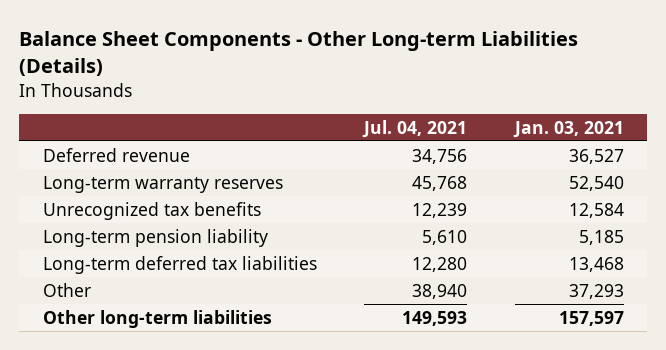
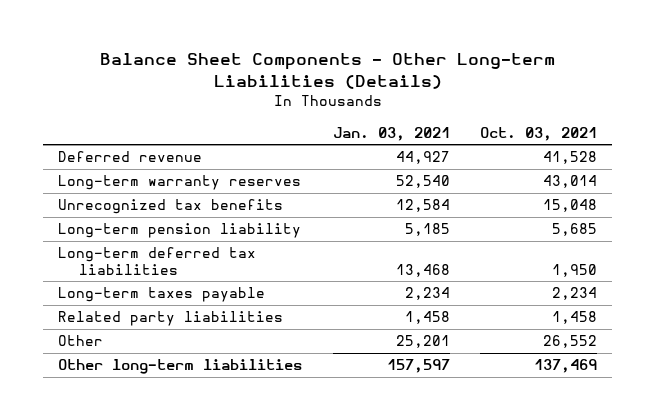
[362,119,468,138] Jul. 04, 2021 -> none
none -> [479,126,597,141] Oct. 03, 2021
[568,148,624,164] 36,527 -> [395,151,450,165] 44,927
none -> [58,287,266,303] Long-term taxes payable
none -> [58,311,284,327] Related party liabilities
[568,283,624,299] 37,293 -> [395,335,450,349] 25,201

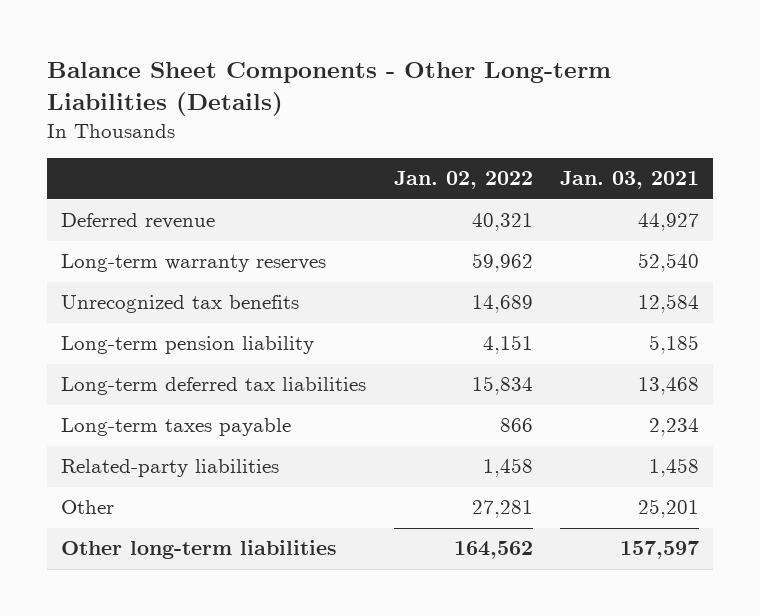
[479,126,597,141] Oct. 03, 2021 -> none
none -> [393,171,533,190] Jan. 02, 2022
[58,311,284,327] Related party liabilities -> [60,459,279,478] Related-party liabilities

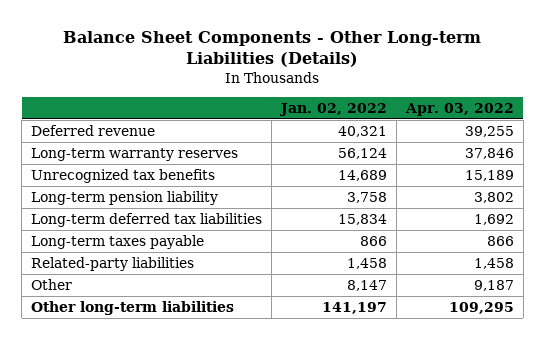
[560,171,700,190] Jan. 03, 2021 -> none
none -> [404,102,514,116] Apr. 03, 2022
[471,253,533,273] 59,962 -> [337,148,387,160] 56,124
[482,335,533,355] 4,151 -> [346,192,387,204] 3,758
[471,500,533,519] 27,281 -> [346,280,387,292] 8,147
[453,541,533,560] 164,562 -> [321,302,387,315] 141,197

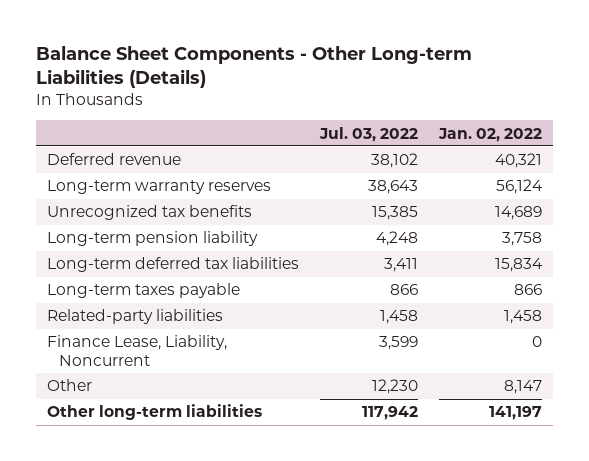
[404,102,514,116] Apr. 03, 2022 -> none
none -> [318,126,418,142] Jul. 03, 2022
none -> [46,335,227,366] Finance Lease, Liability, Noncurrent

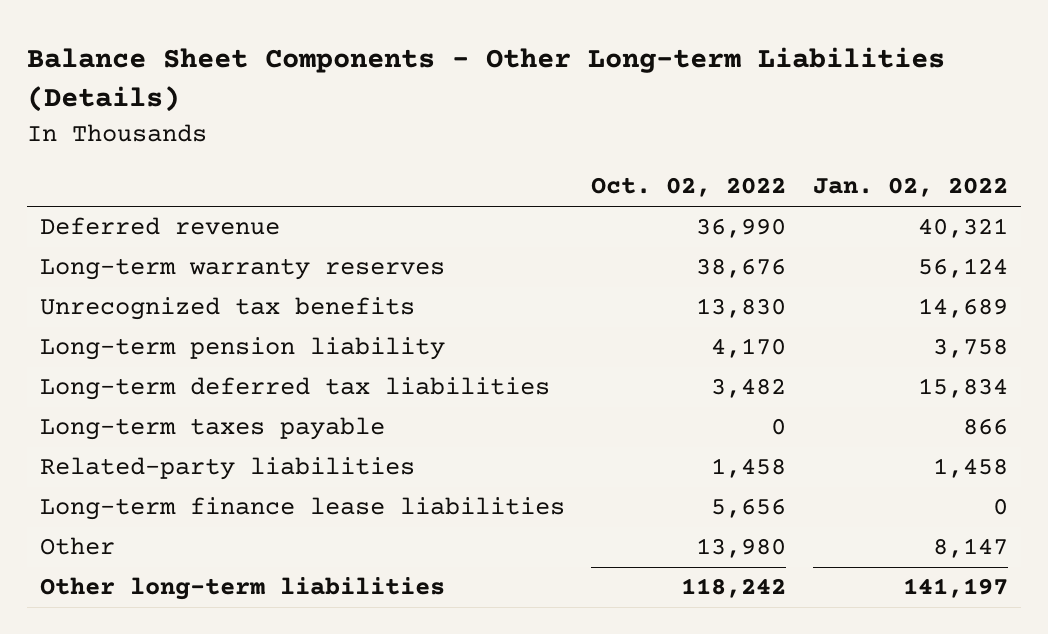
[318,126,418,142] Jul. 03, 2022 -> none
none -> [591,177,787,198] Oct. 02, 2022
[46,335,227,366] Finance Lease, Liability, Noncurrent -> [40,497,566,521] Long-term finance lease liabilities

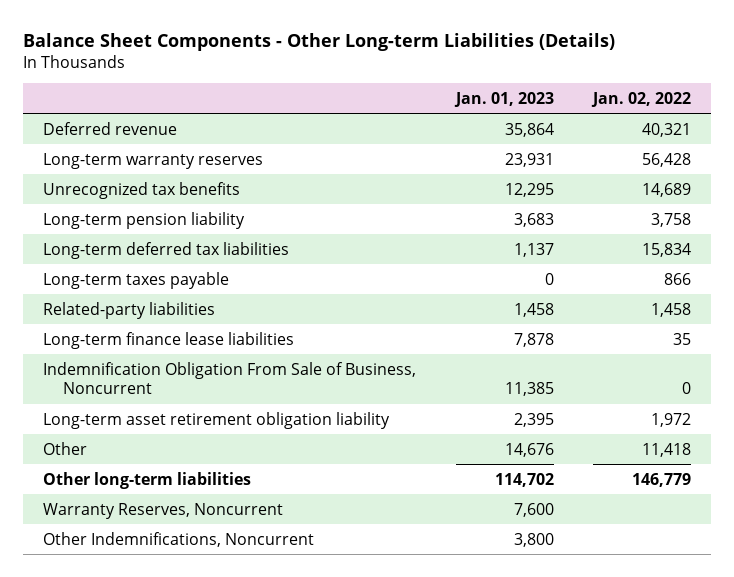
[591,177,787,198] Oct. 02, 2022 -> none
none -> [453,91,554,107] Jan. 01, 2023
[917,258,1008,279] 56,124 -> [642,152,692,167] 56,428
[992,498,1008,516] 0 -> [673,332,692,345] 35
none -> [42,361,416,394] Indemnification Obligation From Sale of Business, Noncurrent
none -> [42,411,390,429] Long-term asset retirement obligation liability
[932,538,1008,559] 8,147 -> [642,442,692,457] 11,418
[902,578,1008,599] 141,197 -> [632,472,692,487] 146,779
none -> [42,502,283,519] Warranty Reserves, Noncurrent
none -> [42,531,314,547] Other Indemnifications, Noncurrent

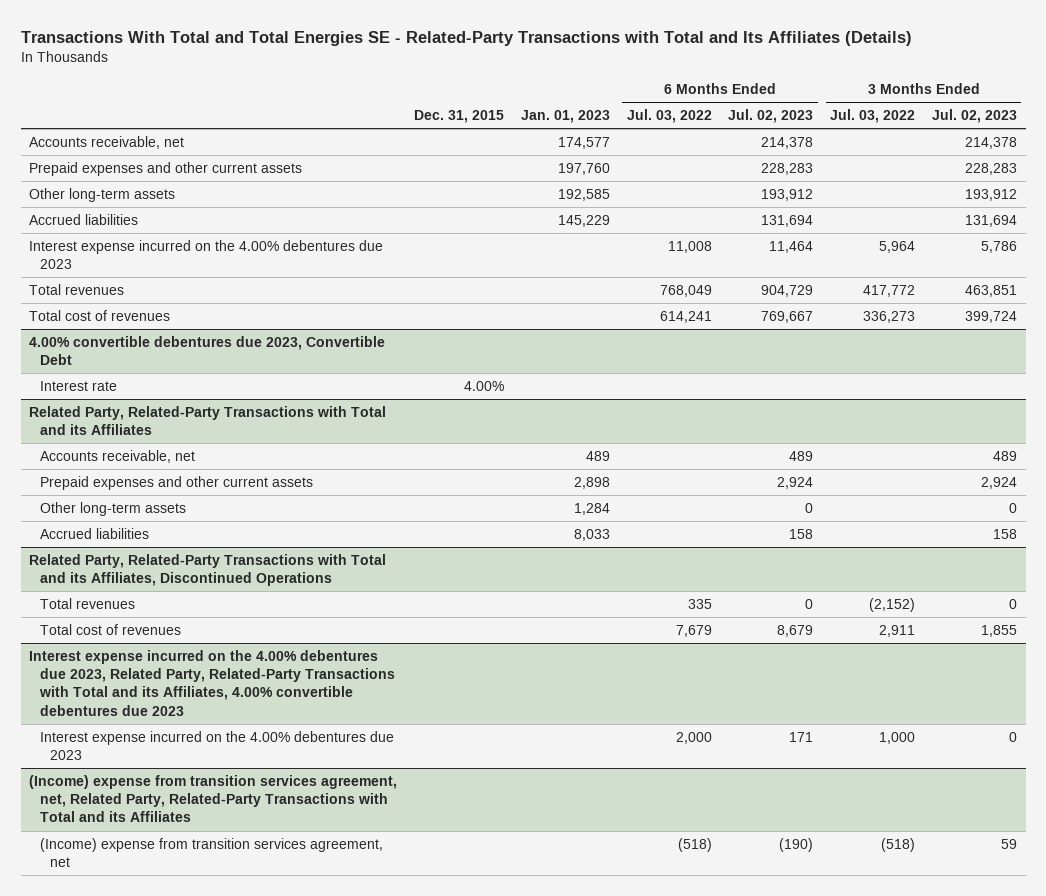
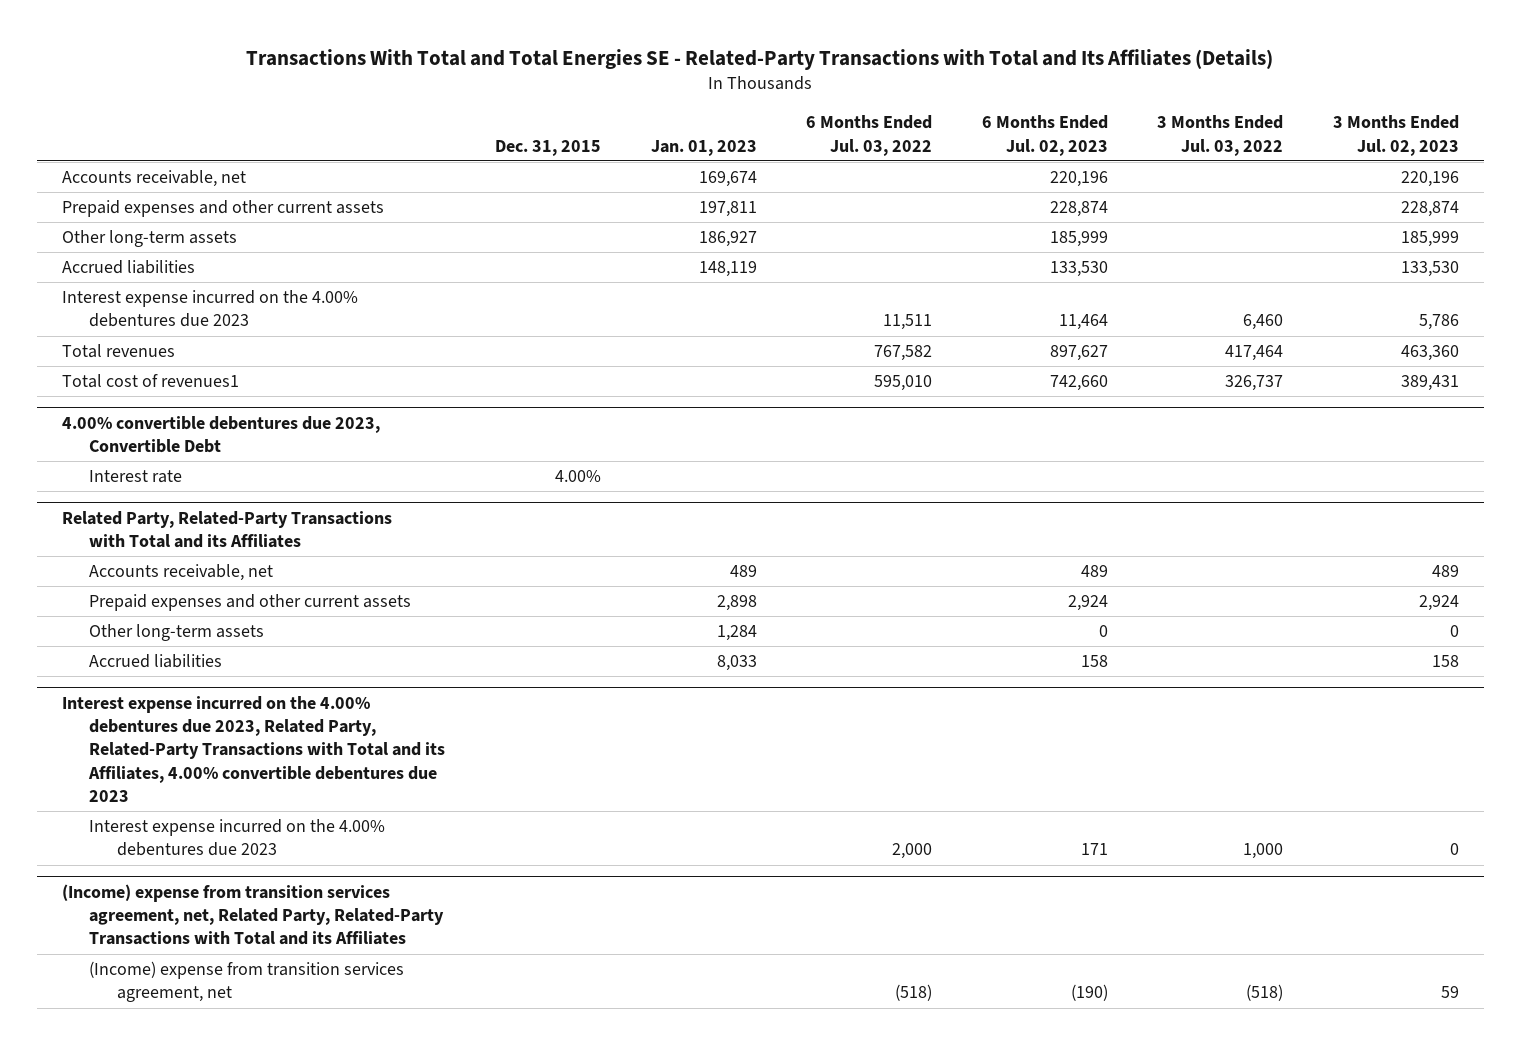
[557,136,610,149] 174,577 -> [698,171,757,188] 169,674
[761,136,814,149] 214,378 -> [1049,171,1108,188] 220,196
[965,136,1018,149] 214,378 -> [1400,171,1459,188] 220,196
[557,162,610,175] 197,760 -> [698,201,757,218] 197,811
[761,162,814,175] 228,283 -> [1049,201,1108,218] 228,874
[965,162,1018,175] 228,283 -> [1400,201,1459,218] 228,874
[557,188,610,201] 192,585 -> [698,231,757,248] 186,927
[761,188,814,201] 193,912 -> [1049,231,1108,248] 185,999
[965,188,1018,201] 193,912 -> [1400,231,1459,248] 185,999
[557,214,610,227] 145,229 -> [698,261,757,278] 148,119
[761,214,814,227] 131,694 -> [1049,261,1108,278] 133,530
[965,214,1018,227] 131,694 -> [1400,261,1459,278] 133,530
[667,240,712,253] 11,008 -> [883,314,933,331] 11,511
[879,240,916,253] 5,964 -> [1243,314,1284,331] 6,460
[659,284,712,297] 768,049 -> [874,345,933,362] 767,582
[761,284,814,297] 904,729 -> [1049,345,1108,362] 897,627
[863,284,916,297] 417,772 -> [1225,345,1284,362] 417,464
[965,284,1018,297] 463,851 -> [1400,345,1459,362] 463,360
[29,309,171,321] Total cost of revenues -> [61,374,239,389] Total cost of revenues1
[659,310,712,323] 614,241 -> [874,375,933,392] 595,010
[761,310,814,323] 769,667 -> [1049,375,1108,392] 742,660
[863,310,916,323] 336,273 -> [1225,375,1284,392] 326,737
[965,310,1018,323] 399,724 -> [1400,375,1459,392] 389,431
[29,553,387,587] Related Party, Related-Party Transactions with Total and its Affiliates, Discontinued Operations -> none
[39,597,135,609] Total revenues -> none
[39,623,181,635] Total cost of revenues -> none

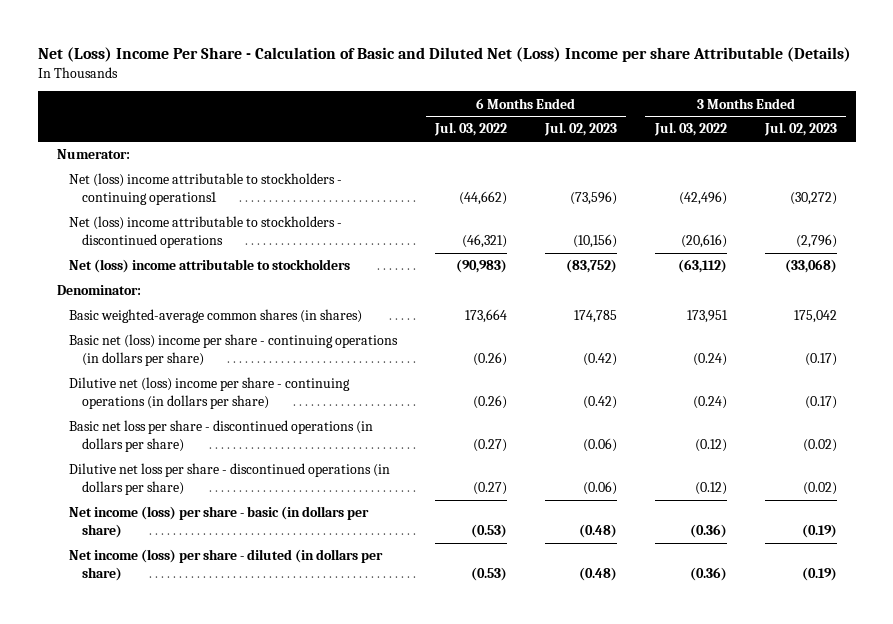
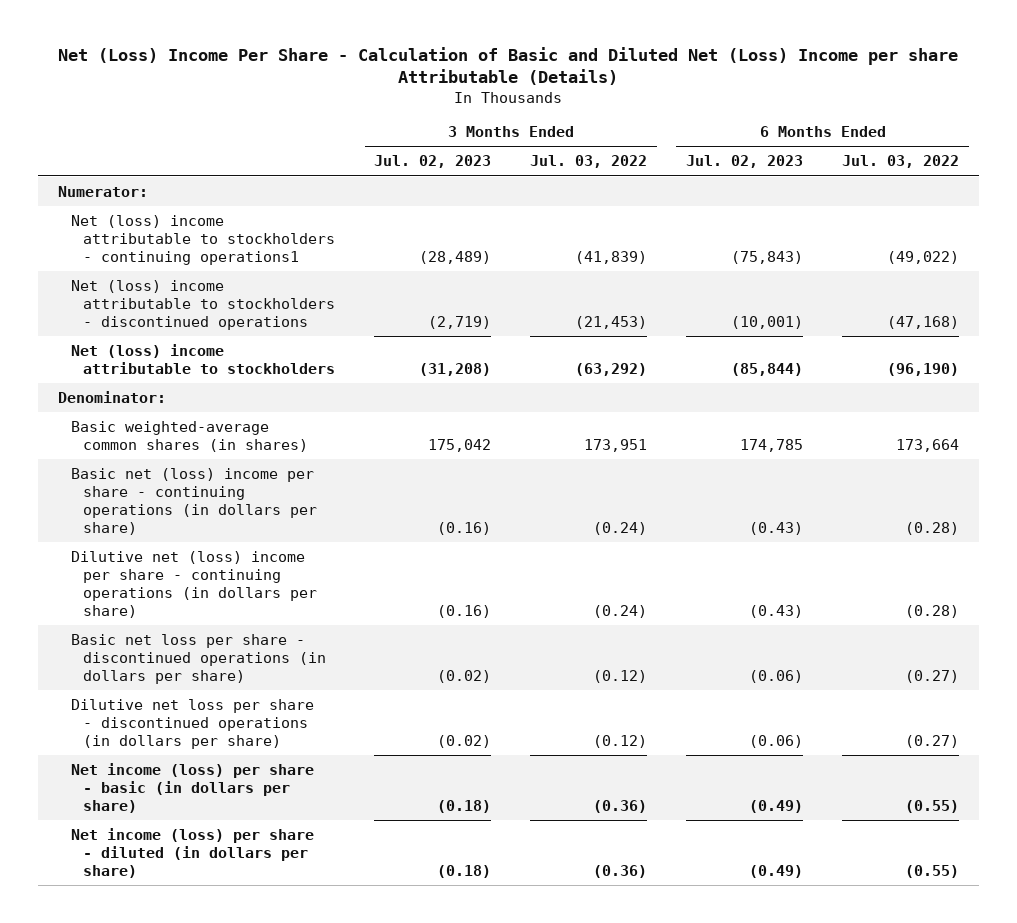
[458,190,507,205] (44,662) -> [887,250,960,264] (49,022)
[569,190,617,205] (73,596) -> [731,250,804,264] (75,843)
[678,190,727,205] (42,496) -> [575,250,648,264] (41,839)
[789,191,837,205] (30,272) -> [419,250,492,264] (28,489)
[461,233,507,248] (46,321) -> [887,315,960,329] (47,168)
[572,233,617,248] (10,156) -> [731,315,804,329] (10,001)
[680,233,727,248] (20,616) -> [575,315,648,329] (21,453)
[795,233,837,248] (2,796) -> [428,315,492,329] (2,719)
[455,259,507,274] (90,983) -> [887,362,960,376] (96,190)
[565,259,617,274] (83,752) -> [731,362,804,376] (85,844)
[677,259,727,274] (63,112) -> [575,362,648,376] (63,292)
[784,259,837,274] (33,068) -> [419,362,492,376] (31,208)
[472,351,507,366] (0.26) -> [905,521,960,535] (0.28)
[582,352,617,366] (0.42) -> [749,521,804,535] (0.43)
[804,352,837,366] (0.17) -> [437,521,492,535] (0.16)
[472,394,507,409] (0.26) -> [905,604,960,618] (0.28)
[582,395,617,409] (0.42) -> [749,604,804,618] (0.43)
[804,395,837,409] (0.17) -> [437,604,492,618] (0.16)
[470,523,507,538] (0.53) -> [905,799,960,813] (0.55)
[578,523,617,538] (0.48) -> [749,799,804,813] (0.49)
[801,523,837,538] (0.19) -> [437,799,492,813] (0.18)
[470,566,507,581] (0.53) -> [905,864,960,878] (0.55)
[578,566,617,581] (0.48) -> [749,864,804,878] (0.49)
[801,566,837,581] (0.19) -> [437,864,492,878] (0.18)

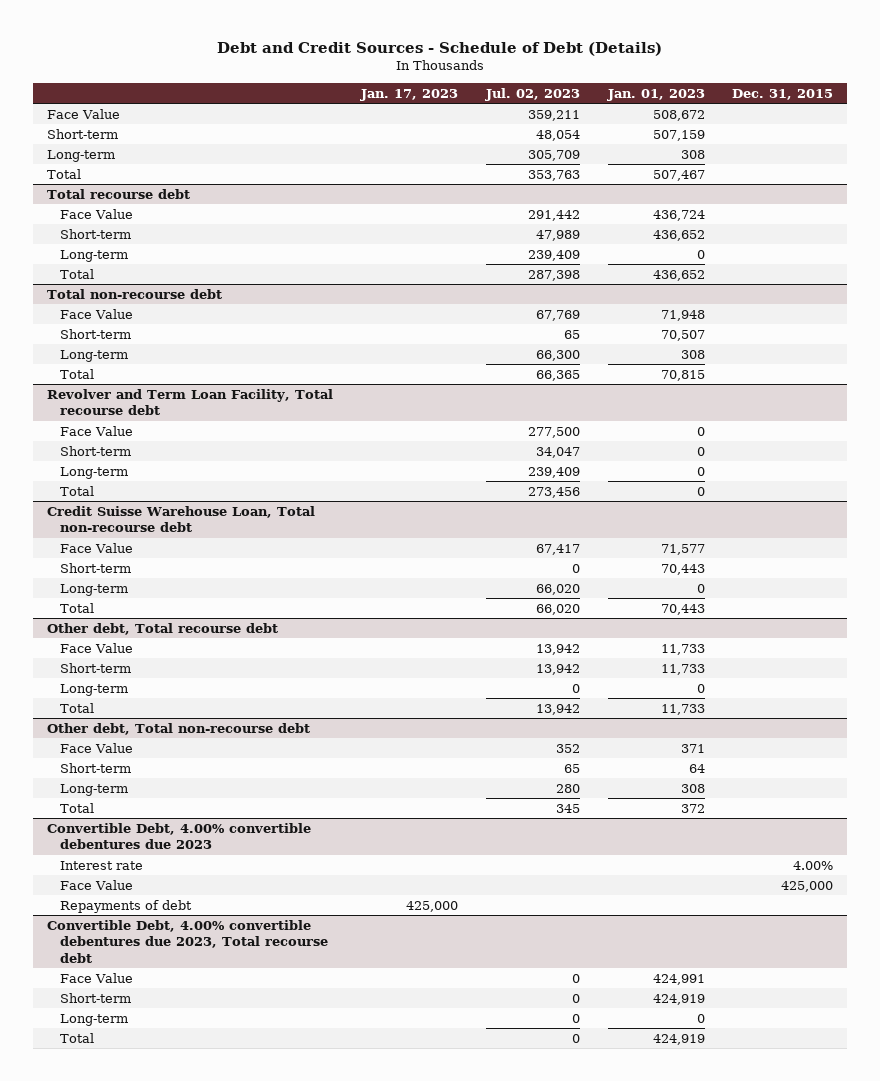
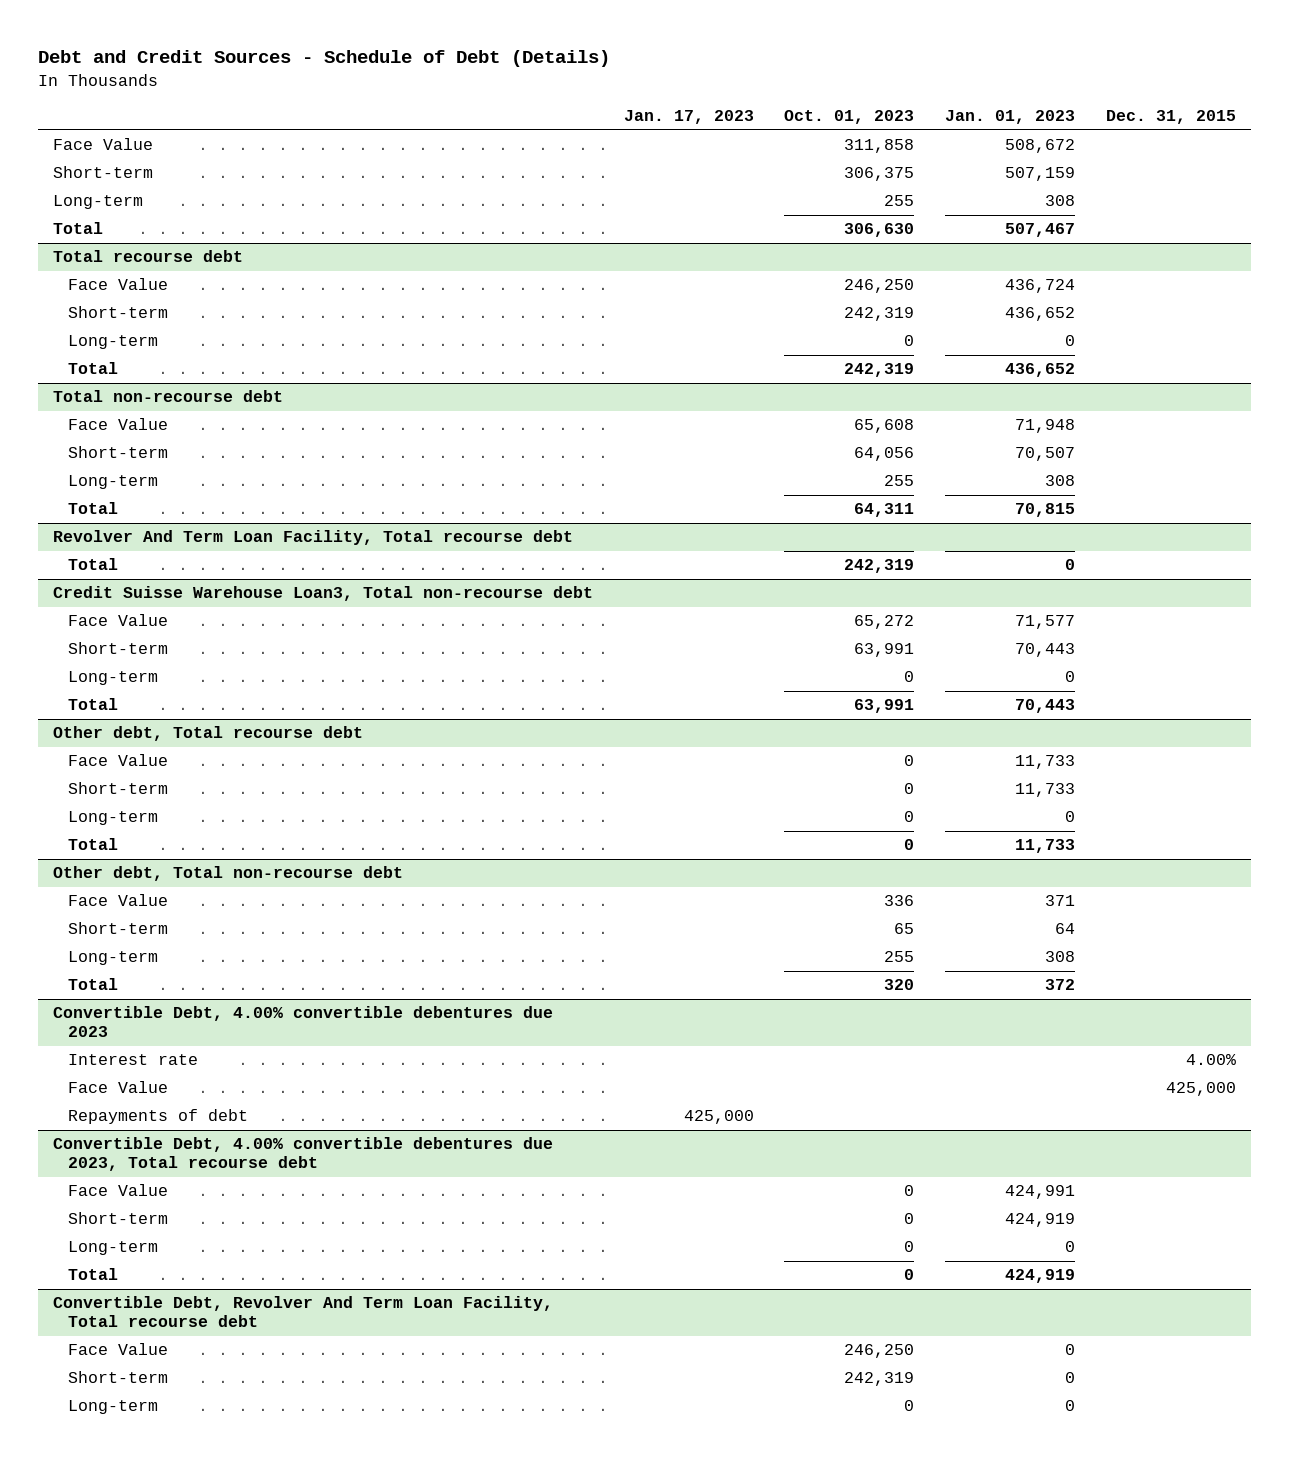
[484,87,580,101] Jul. 02, 2023 -> none
none -> [784,110,915,125] Oct. 01, 2023
[60,425,134,436] Face Value -> none
[60,445,132,456] Short-term -> none
[60,466,129,479] Long-term -> none
[46,388,333,416] Revolver and Term Loan Facility, Total recourse debt -> [53,530,574,546] Revolver And Term Loan Facility, Total recourse debt
[46,505,315,533] Credit Suisse Warehouse Loan, Total non-recourse debt -> [53,586,594,602] Credit Suisse Warehouse Loan3, Total non-recourse debt
none -> [53,1296,554,1328] Convertible Debt, Revolver And Term Loan Facility, Total recourse debt
none -> [67,1343,168,1356] Face Value
none -> [67,1371,168,1384] Short-term
none -> [67,1400,158,1415] Long-term

